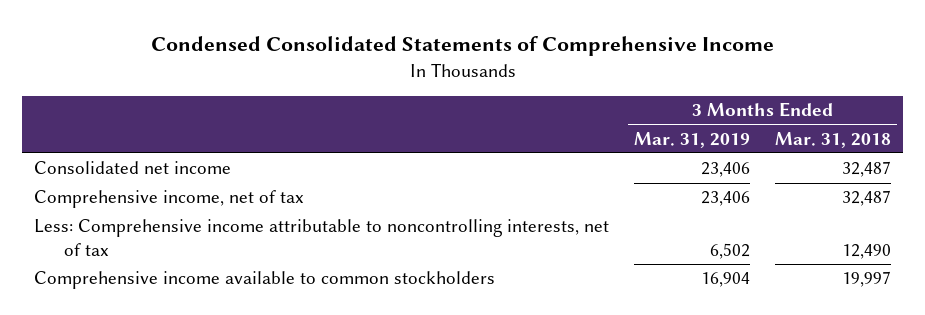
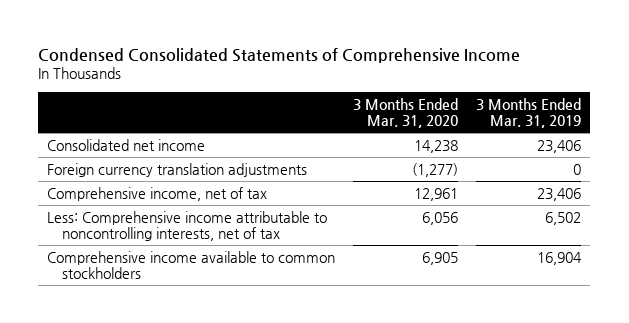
[774,131,891,148] Mar. 31, 2018 -> none
none -> [353,97,459,129] 3 Months Ended Mar. 31, 2020
none -> [47,162,308,177] Foreign currency translation adjustments

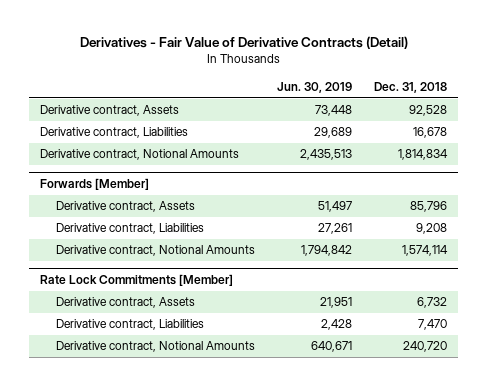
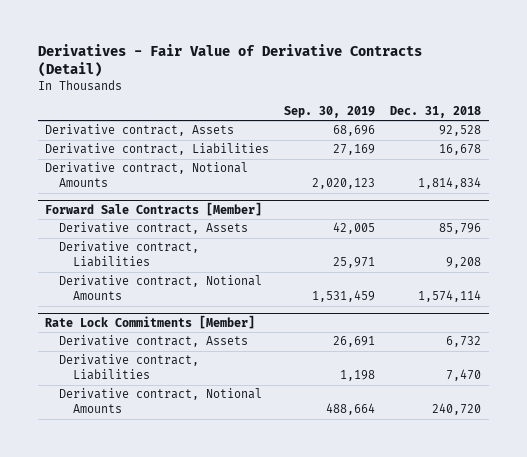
[276,81,352,93] Jun. 30, 2019 -> none
none -> [284,105,376,118] Sep. 30, 2019
[39,177,149,190] Forwards [Member] -> [45,201,263,216] Forward Sale Contracts [Member]

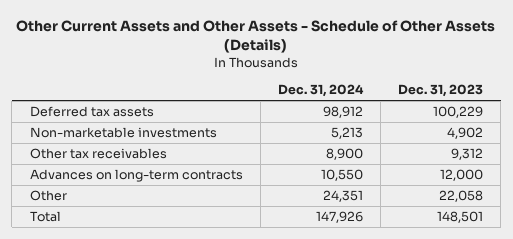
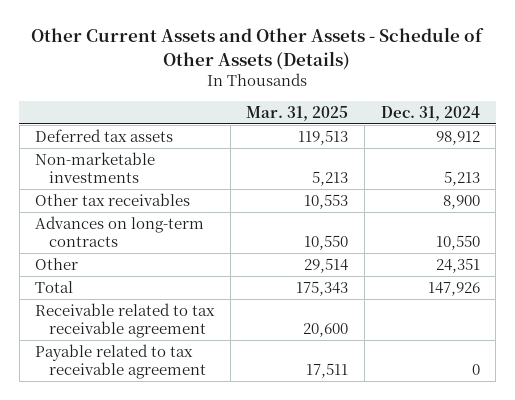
[398,84,484,98] Dec. 31, 2023 -> none
none -> [246,105,349,121] Mar. 31, 2025
none -> [35,303,216,338] Receivable related to tax receivable agreement
none -> [35,344,206,379] Payable related to tax receivable agreement

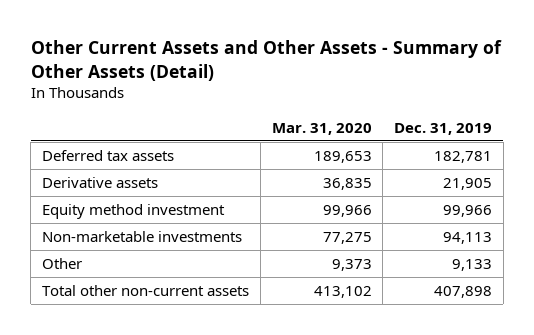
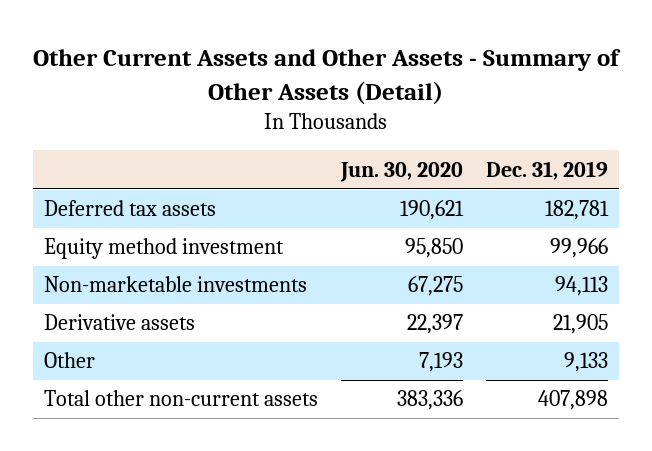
[271,122,372,135] Mar. 31, 2020 -> none
none -> [340,161,464,182] Jun. 30, 2020
[42,177,159,189] Derivative assets -> [44,314,196,331] Derivative assets

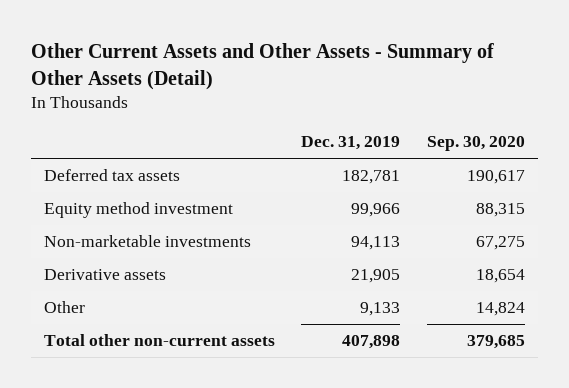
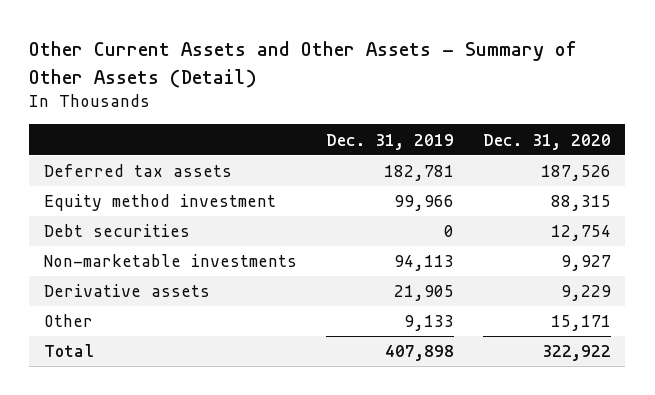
[426,136,525,152] Sep. 30, 2020 -> none
none -> [482,133,611,150] Dec. 31, 2020
none -> [43,224,190,238] Debt securities
[44,334,276,347] Total other non-current assets -> [43,344,94,358] Total

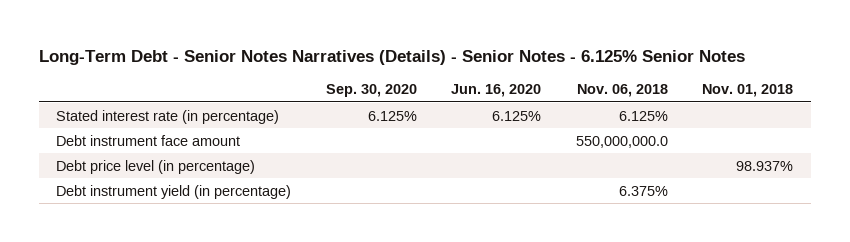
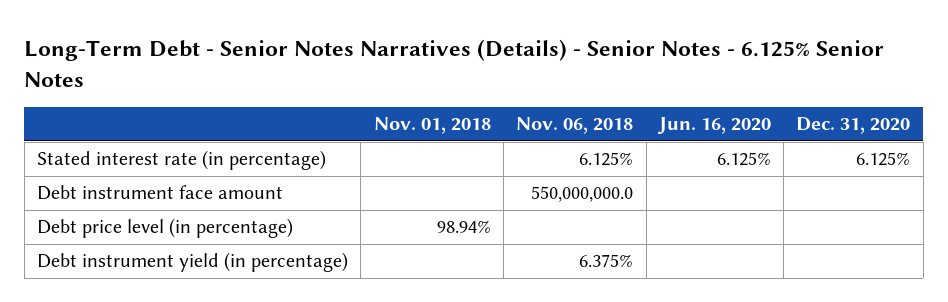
[325,84,417,98] Sep. 30, 2020 -> none
none -> [796,117,911,135] Dec. 31, 2020
[736,160,794,171] 98.937% -> [436,220,491,234] 98.94%

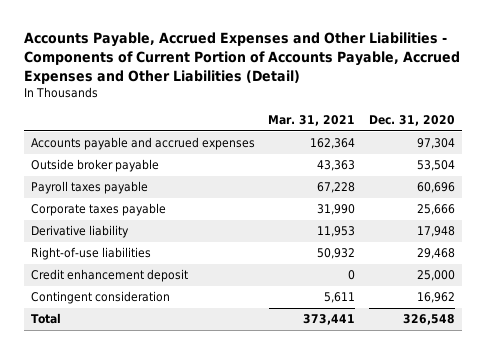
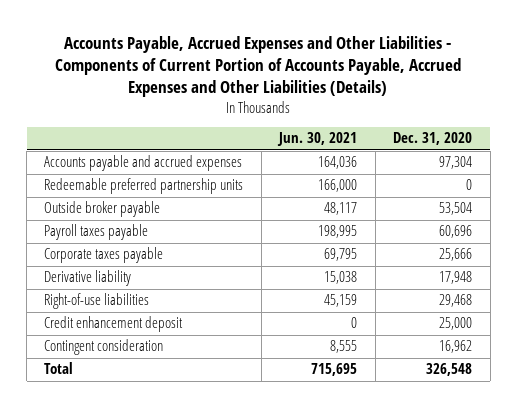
[24,32,461,84] Accounts Payable, Accrued Expenses and Other Liabilities - Components of Current Portion of Accounts Payable, Accrued Expenses and Other Liabilities (Detail) -> [55,35,462,98] Accounts Payable, Accrued Expenses and Other Liabilities - Components of Current Portion of Accounts Payable, Accrued Expenses and Other Liabilities (Details)
[268,115,356,127] Mar. 31, 2021 -> none
none -> [277,132,358,147] Jun. 30, 2021
none -> [44,178,244,195] Redeemable preferred partnership units

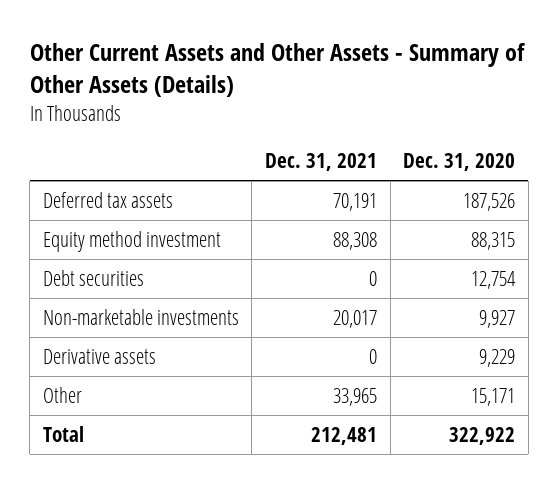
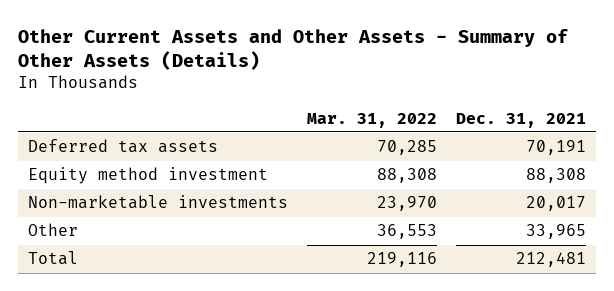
[403,152,516,171] Dec. 31, 2020 -> none
none -> [307,112,438,128] Mar. 31, 2022
[42,269,144,286] Debt securities -> none
[42,348,156,364] Derivative assets -> none

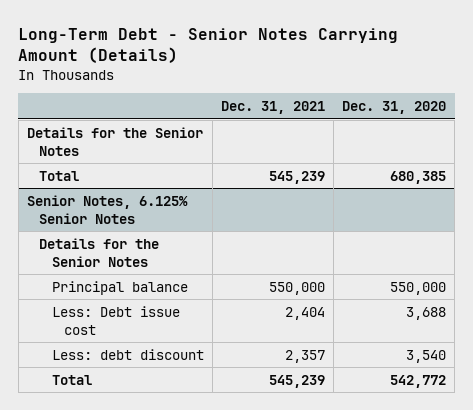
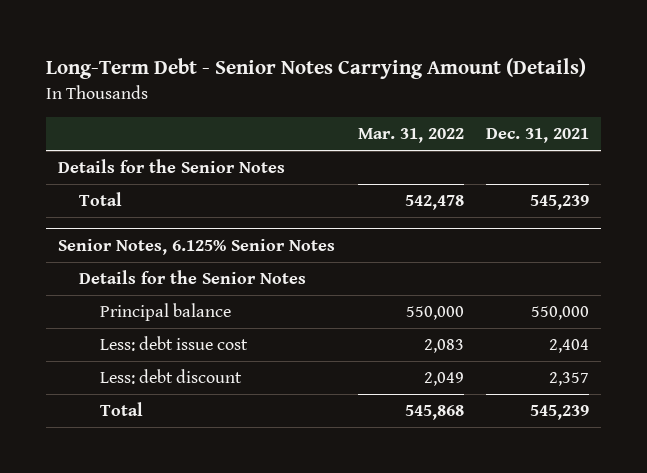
[341,101,446,115] Dec. 31, 2020 -> none
none -> [357,128,464,144] Mar. 31, 2022
[51,305,180,335] Less: Debt issue cost -> [100,336,249,352] Less: debt issue cost

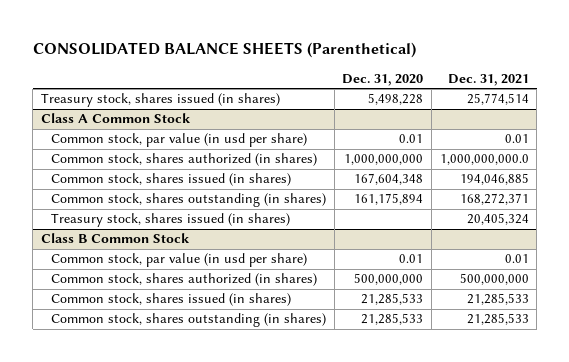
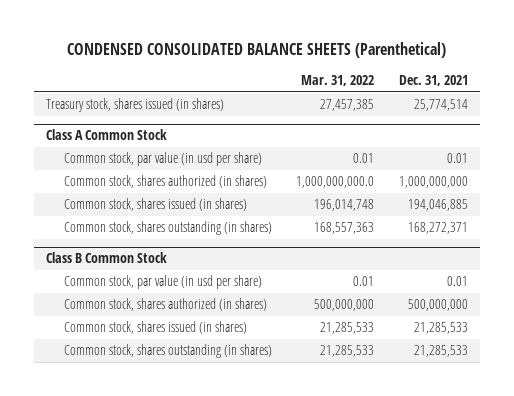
[32,42,416,59] CONSOLIDATED BALANCE SHEETS (Parenthetical) -> [66,42,446,59] CONDENSED CONSOLIDATED BALANCE SHEETS (Parenthetical)
[342,73,424,86] Dec. 31, 2020 -> none
none -> [301,75,375,87] Mar. 31, 2022
[439,154,529,166] 1,000,000,000.0 -> [398,176,468,189] 1,000,000,000
[51,213,291,228] Treasury stock, shares issued (in shares) -> none

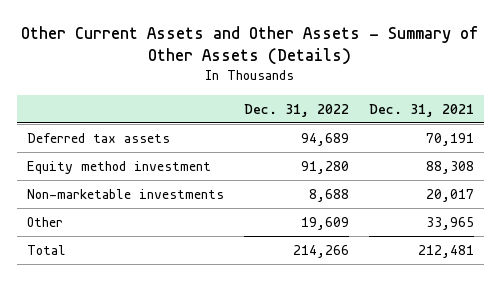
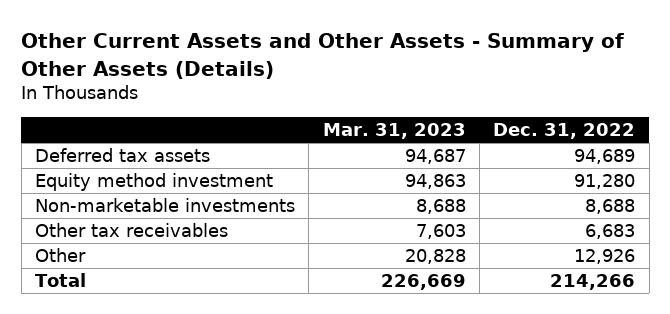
[368,103,474,117] Dec. 31, 2021 -> none
none -> [322,123,466,140] Mar. 31, 2023
none -> [35,223,229,238] Other tax receivables
[300,216,349,230] 19,609 -> [574,249,636,265] 12,926

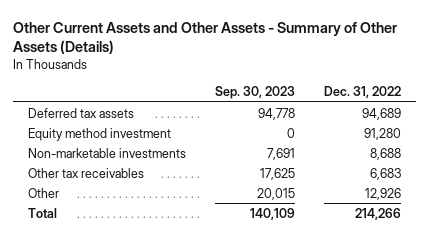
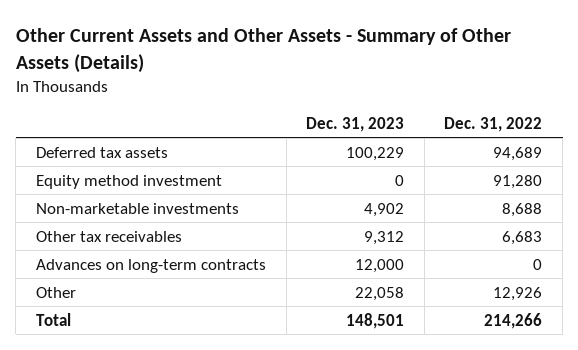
[215,86,296,100] Sep. 30, 2023 -> none
none -> [306,116,405,132] Dec. 31, 2023
none -> [35,258,266,273] Advances on long-term contracts

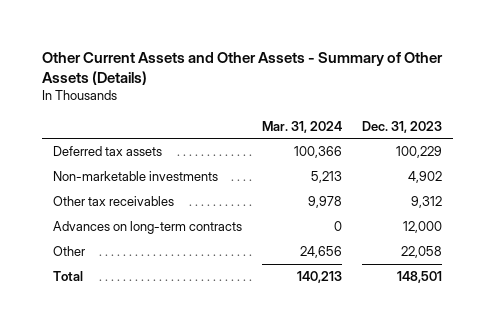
[444,116,543,132] Dec. 31, 2022 -> none
none -> [261,120,342,133] Mar. 31, 2024
[35,174,222,189] Equity method investment -> none

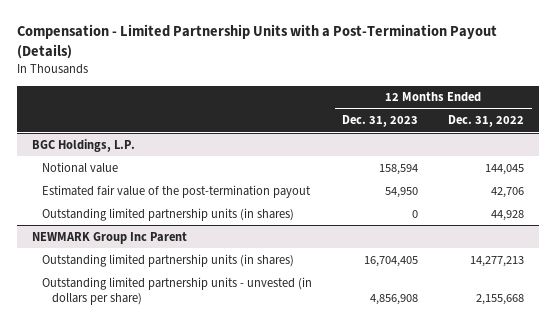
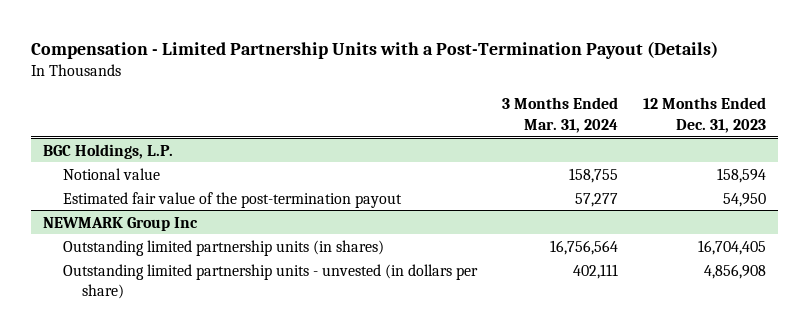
[448,115,525,128] Dec. 31, 2022 -> none
none -> [501,97,618,133] 3 Months Ended Mar. 31, 2024
[42,207,295,221] Outstanding limited partnership units (in shares) -> none
[31,231,187,244] NEWMARK Group Inc Parent -> [43,216,199,231] NEWMARK Group Inc

